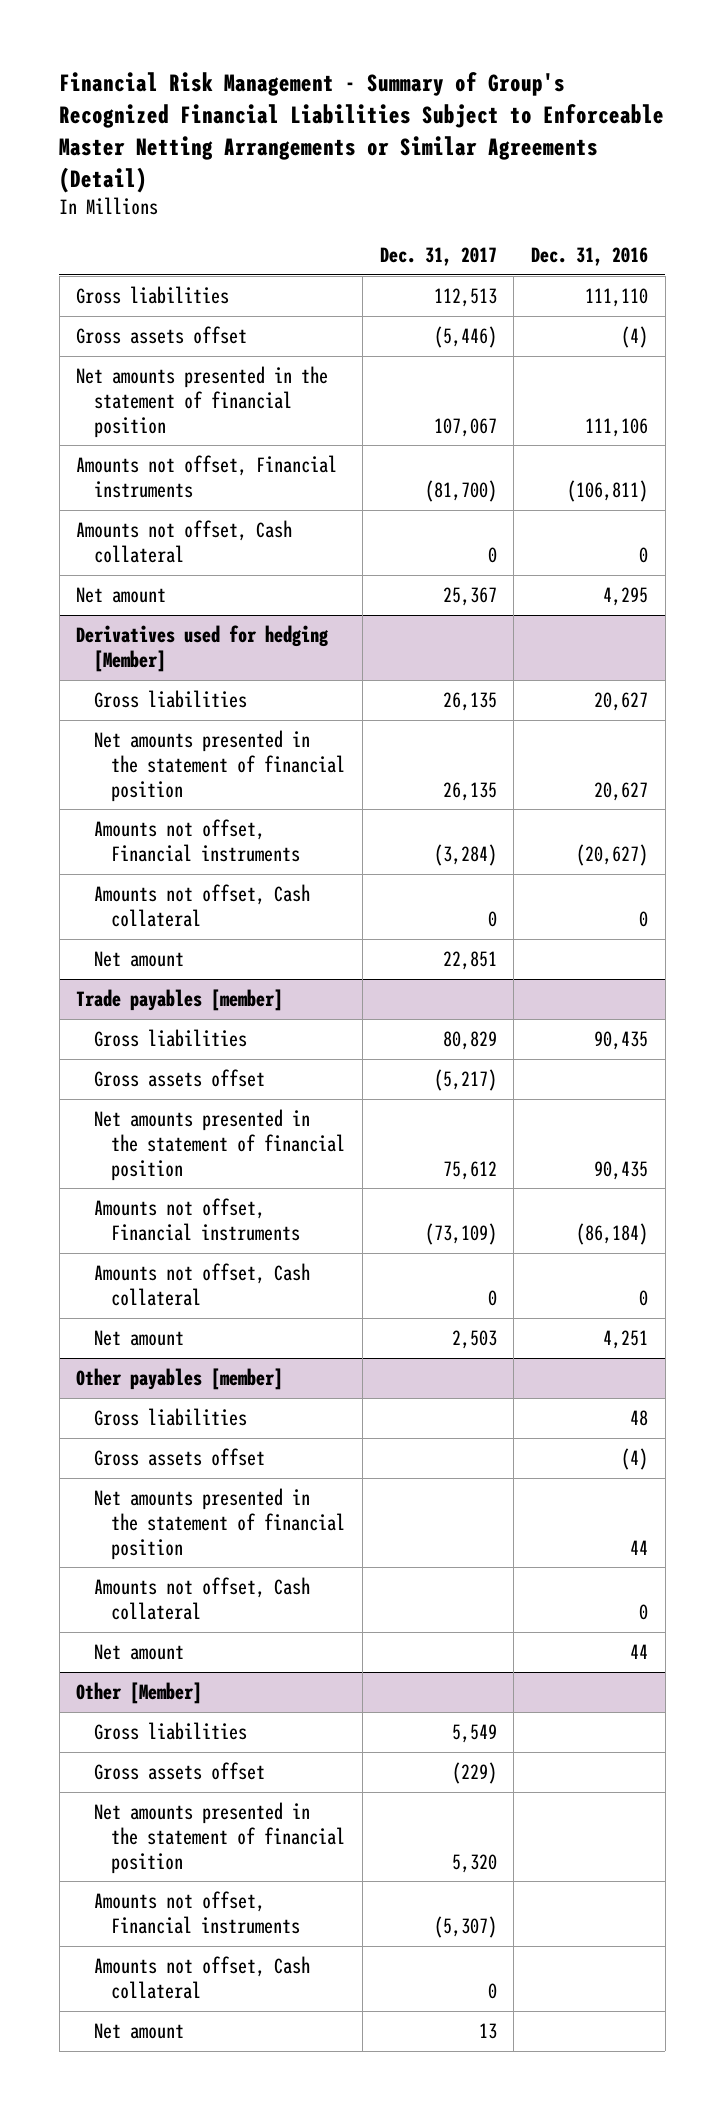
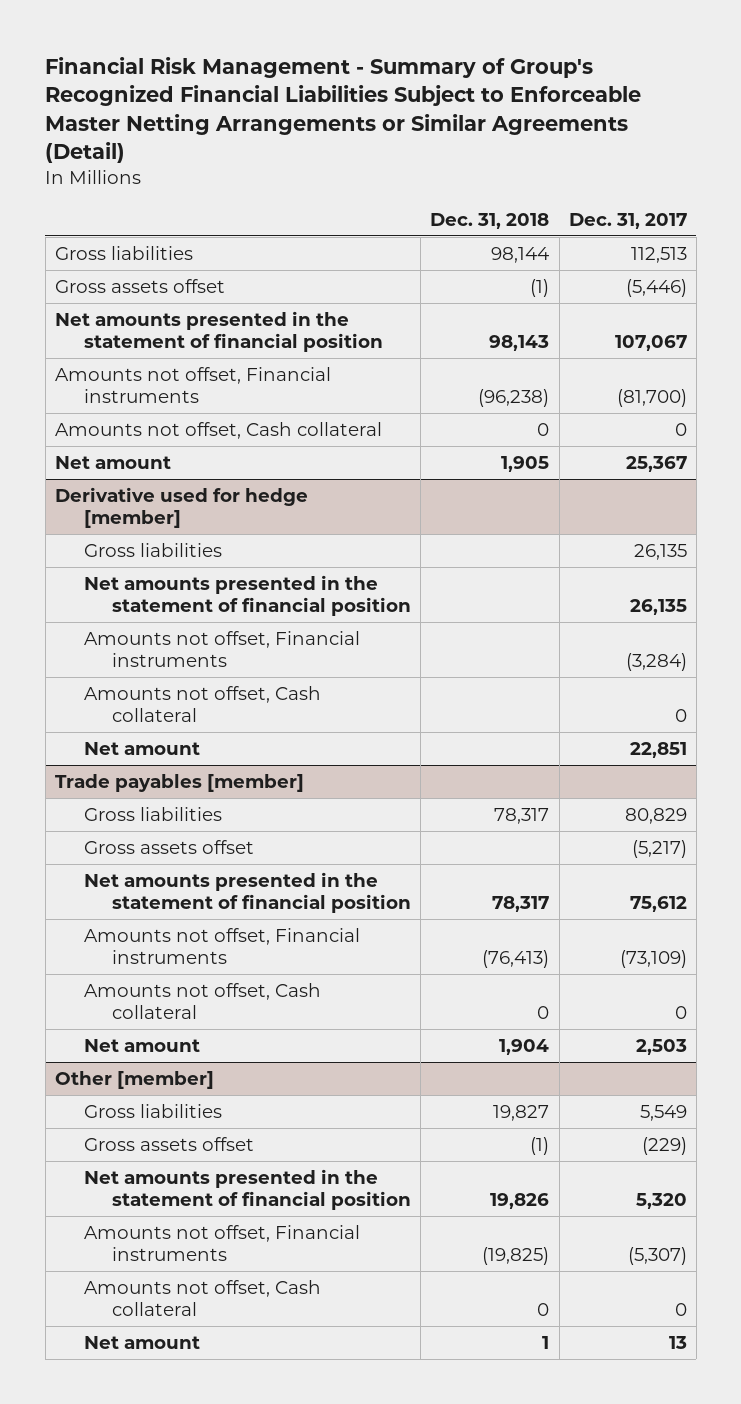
[530,247,648,267] Dec. 31, 2016 -> none
none -> [430,212,550,229] Dec. 31, 2018
[76,625,330,672] Derivatives used for hedging [Member] -> none
none -> [54,487,308,528] Derivative used for hedge [member]
[76,1368,284,1391] Other payables [member] -> none
[93,1408,247,1427] Gross liabilities -> none
[93,1448,265,1467] Gross assets offset -> none
[93,1488,346,1560] Net amounts presented in the statement of financial position -> none
[93,1577,310,1620] Amounts not offset, Cash collateral -> none
[93,1644,184,1661] Net amount -> none
[76,1682,203,1705] Other [Member] -> [54,1071,214,1090] Other [member]

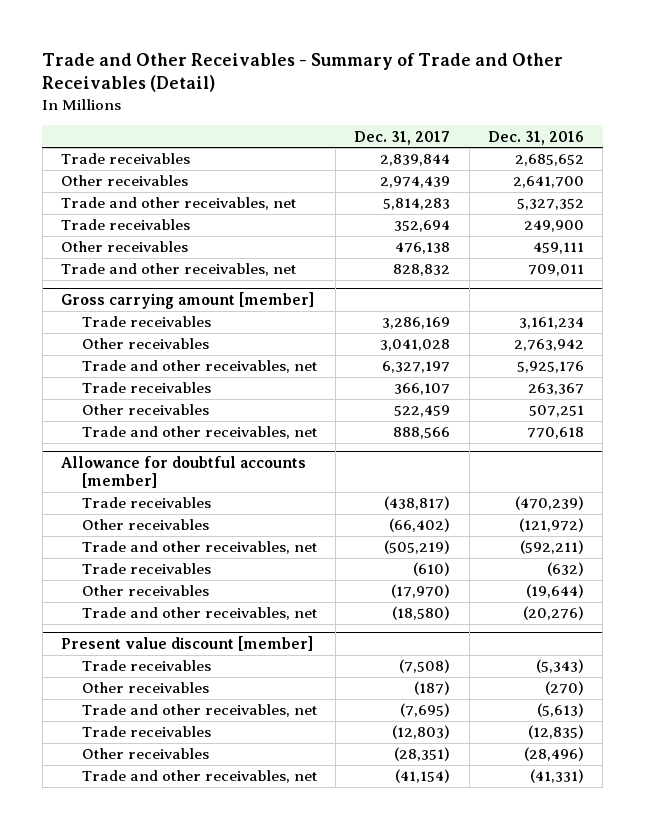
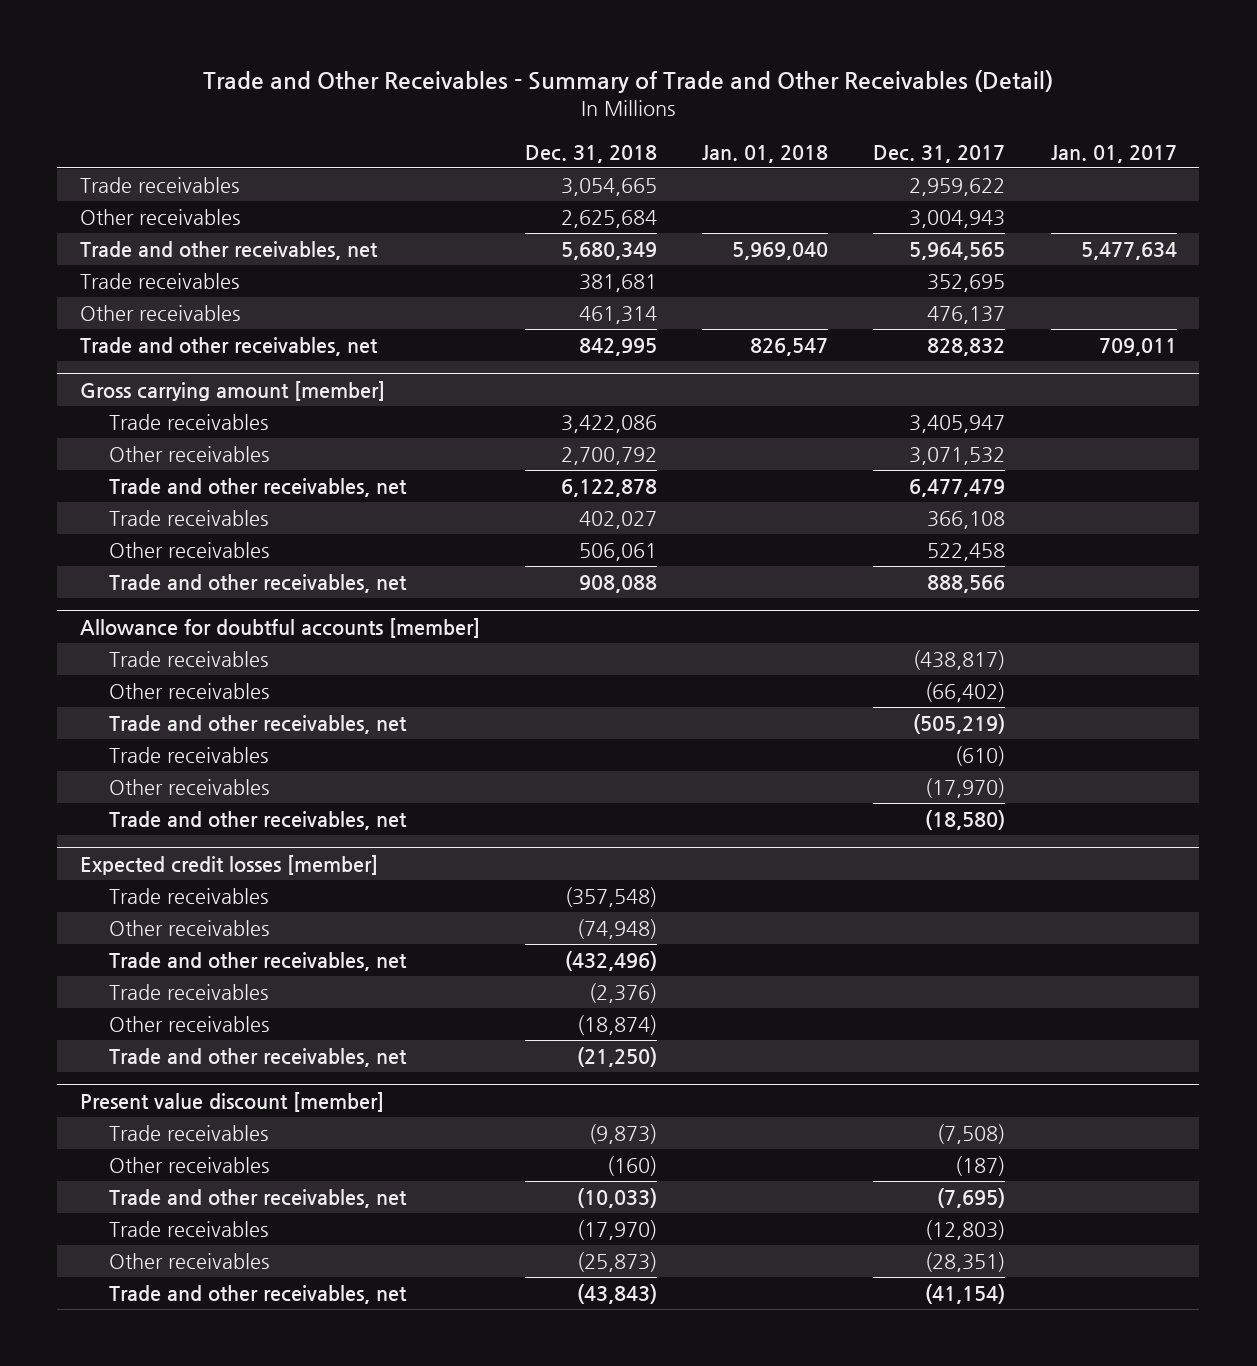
[487,130,584,145] Dec. 31, 2016 -> none
none -> [525,144,658,163] Dec. 31, 2018
none -> [702,144,829,163] Jan. 01, 2018
none -> [1050,144,1177,163] Jan. 01, 2017
[380,154,451,167] 2,839,844 -> [909,178,1006,197] 2,959,622
[380,176,451,189] 2,974,439 -> [909,210,1006,229] 3,004,943
[383,198,451,211] 5,814,283 -> [909,242,1006,261] 5,964,565
[394,220,451,233] 352,694 -> [927,274,1006,293] 352,695
[395,242,451,255] 476,138 -> [927,306,1006,325] 476,137
[382,317,451,330] 3,286,169 -> [909,415,1006,434] 3,405,947
[380,339,451,352] 3,041,028 -> [909,447,1006,466] 3,071,532
[382,361,451,374] 6,327,197 -> [909,479,1006,498] 6,477,479
[394,383,451,396] 366,107 -> [927,511,1006,530] 366,108
[394,405,451,418] 522,459 -> [927,543,1006,562] 522,458
none -> [80,854,379,875] Expected credit losses [member]
none -> [109,888,269,905] Trade receivables
none -> [109,920,270,937] Other receivables
none -> [109,952,408,972] Trade and other receivables, net
none -> [109,984,269,1001] Trade receivables
none -> [109,1016,270,1033] Other receivables
none -> [109,1048,408,1068] Trade and other receivables, net

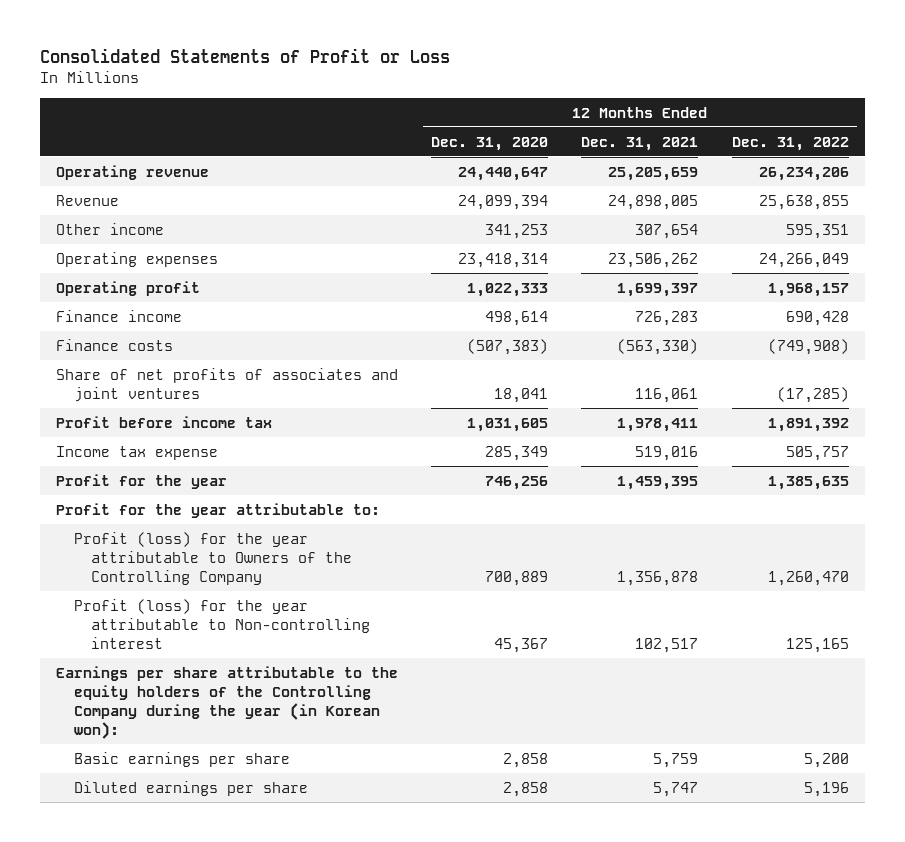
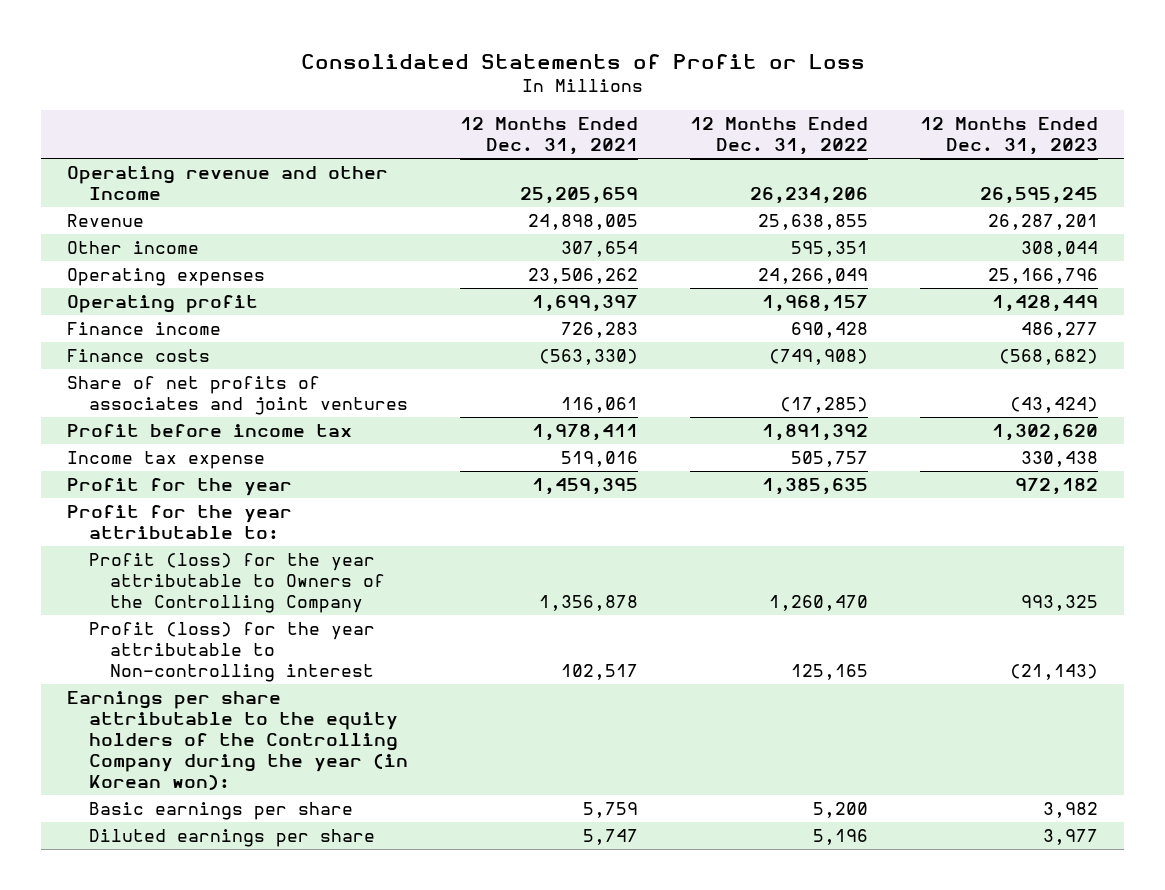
[431,136,549,151] Dec. 31, 2020 -> none
none -> [919,117,1098,156] 12 Months Ended Dec. 31, 2023
[56,164,210,180] Operating revenue -> [67,166,389,201] Operating revenue and other Income

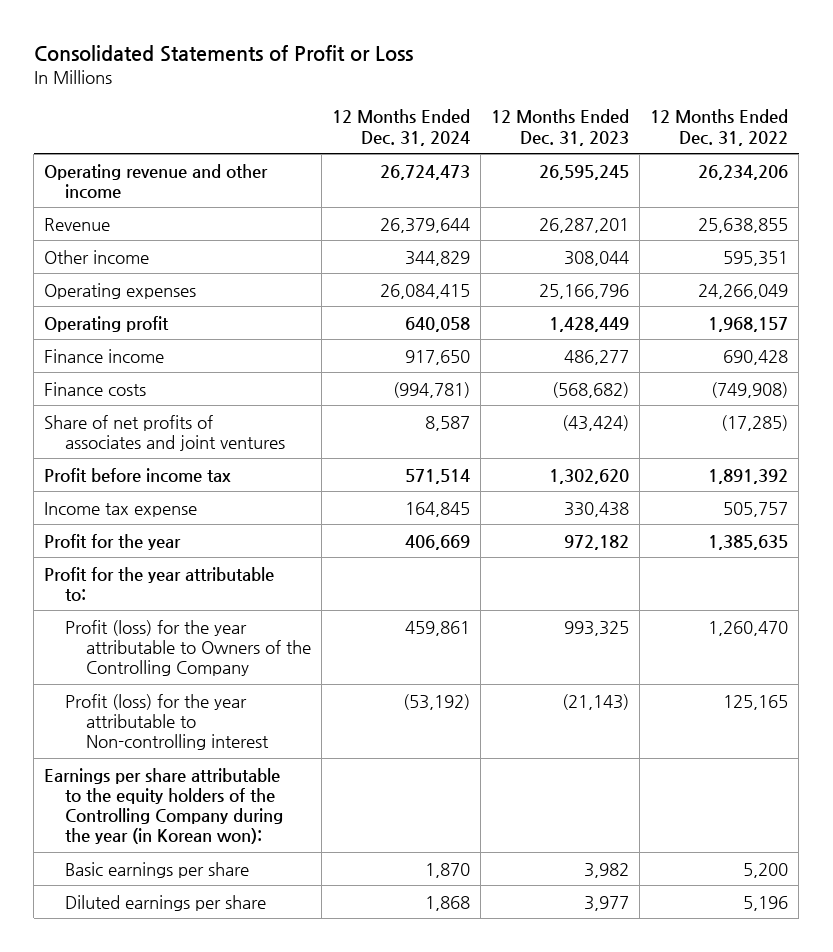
[459,117,638,156] 12 Months Ended Dec. 31, 2021 -> none
none -> [332,109,471,146] 12 Months Ended Dec. 31, 2024
[67,166,389,201] Operating revenue and other Income -> [44,163,269,199] Operating revenue and other income

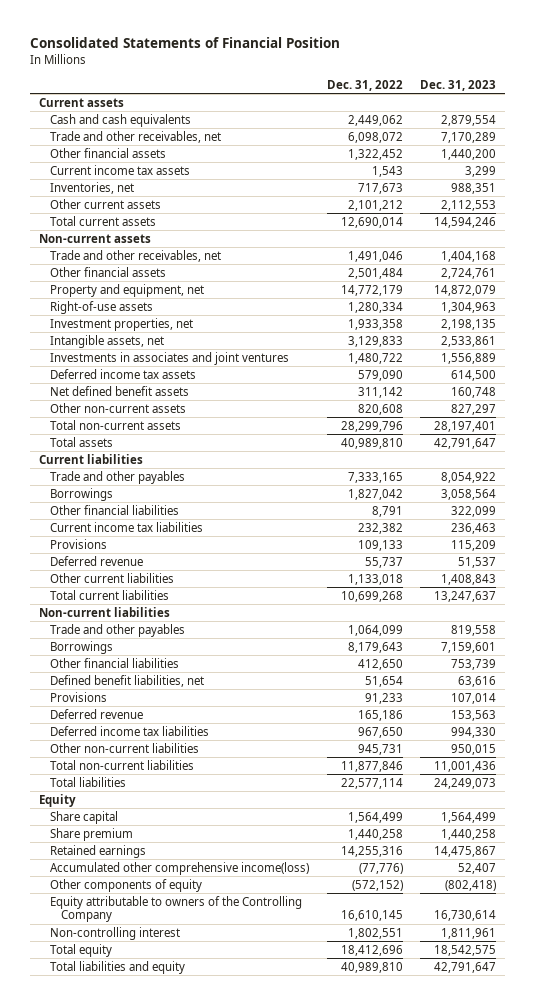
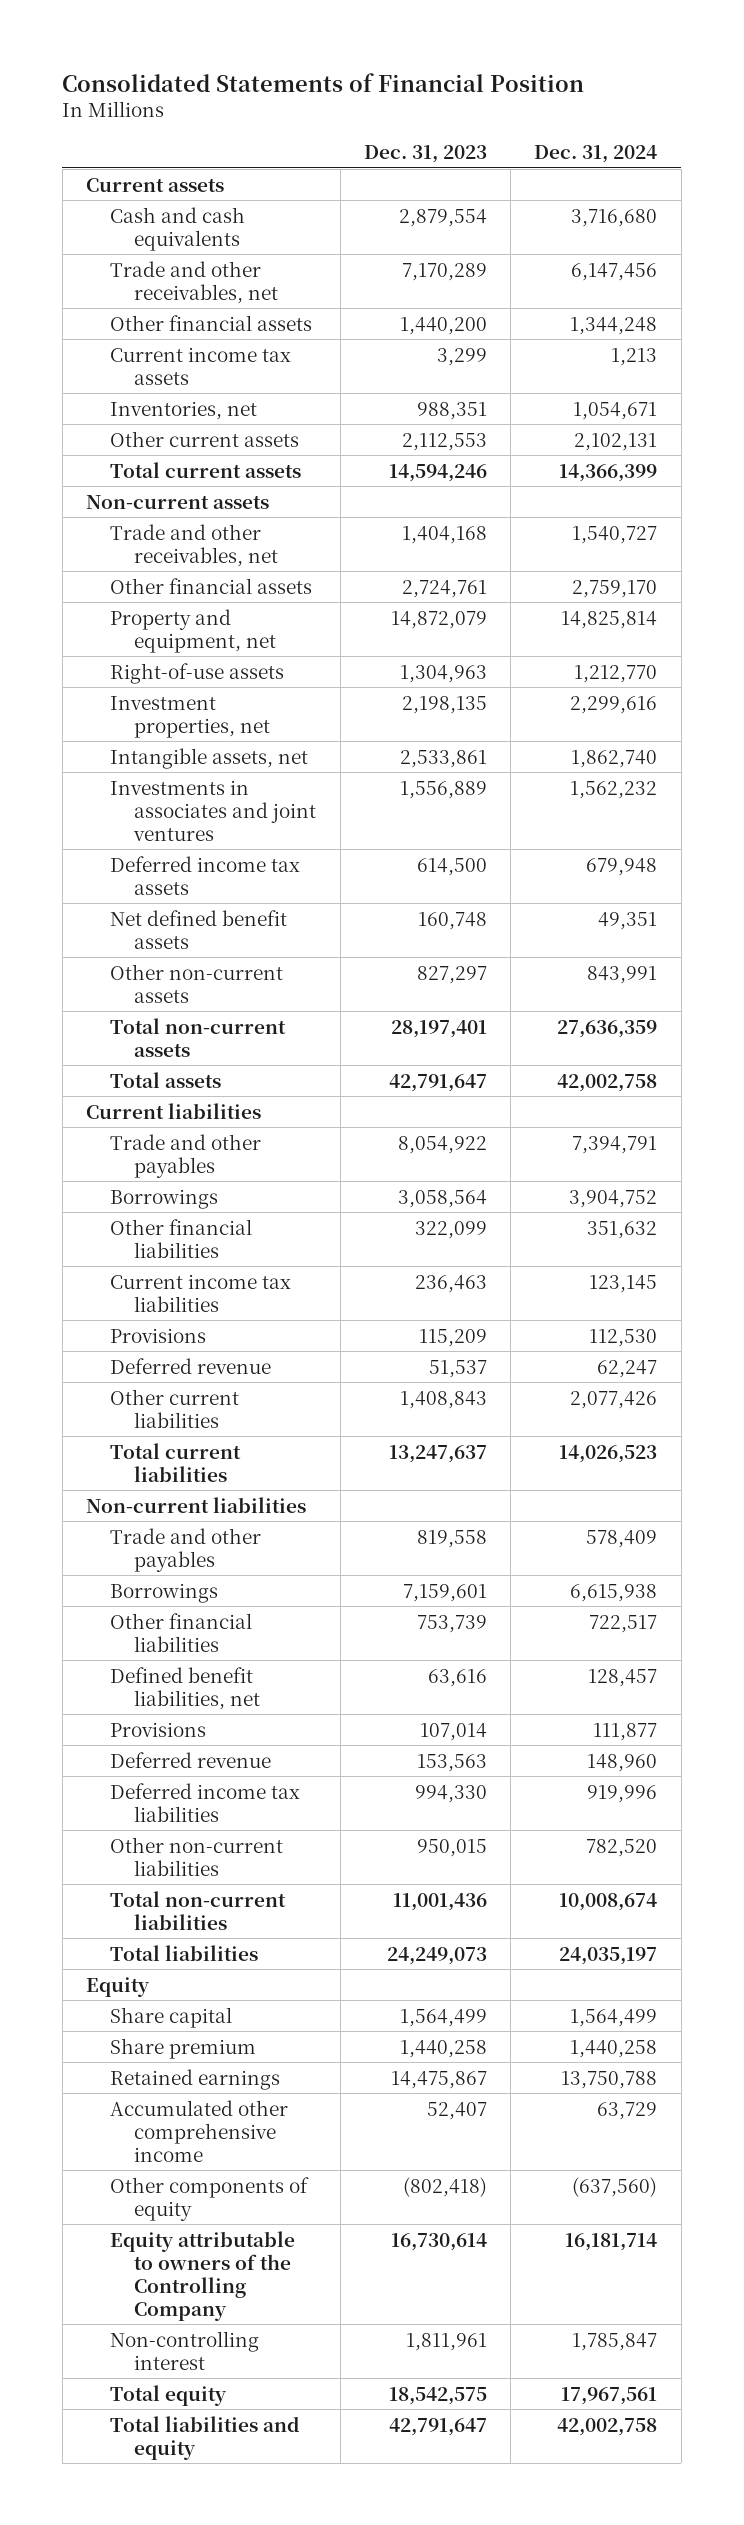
[326,79,403,91] Dec. 31, 2022 -> none
none -> [534,145,658,164] Dec. 31, 2024
[50,861,310,875] Accumulated other comprehensive income(loss) -> [110,2099,289,2162] Accumulated other comprehensive income

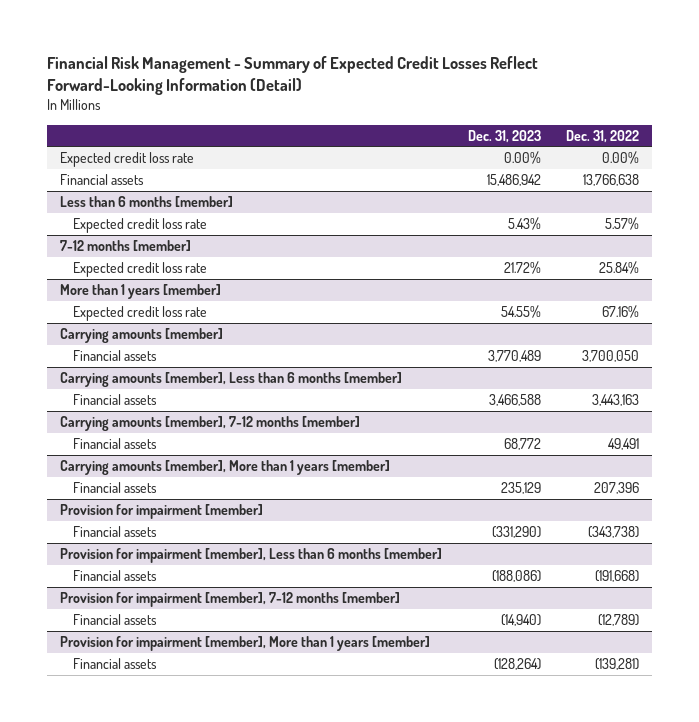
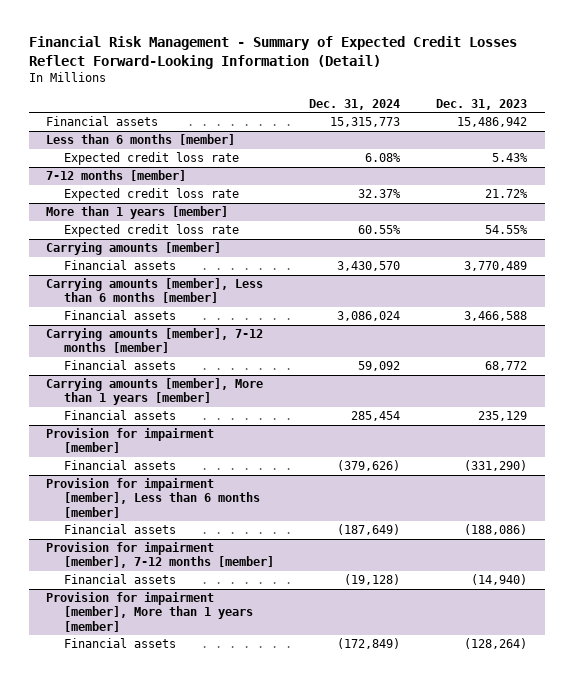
[566,129,640,143] Dec. 31, 2022 -> none
none -> [309,98,401,110] Dec. 31, 2024
[60,152,195,168] Expected credit loss rate -> none

